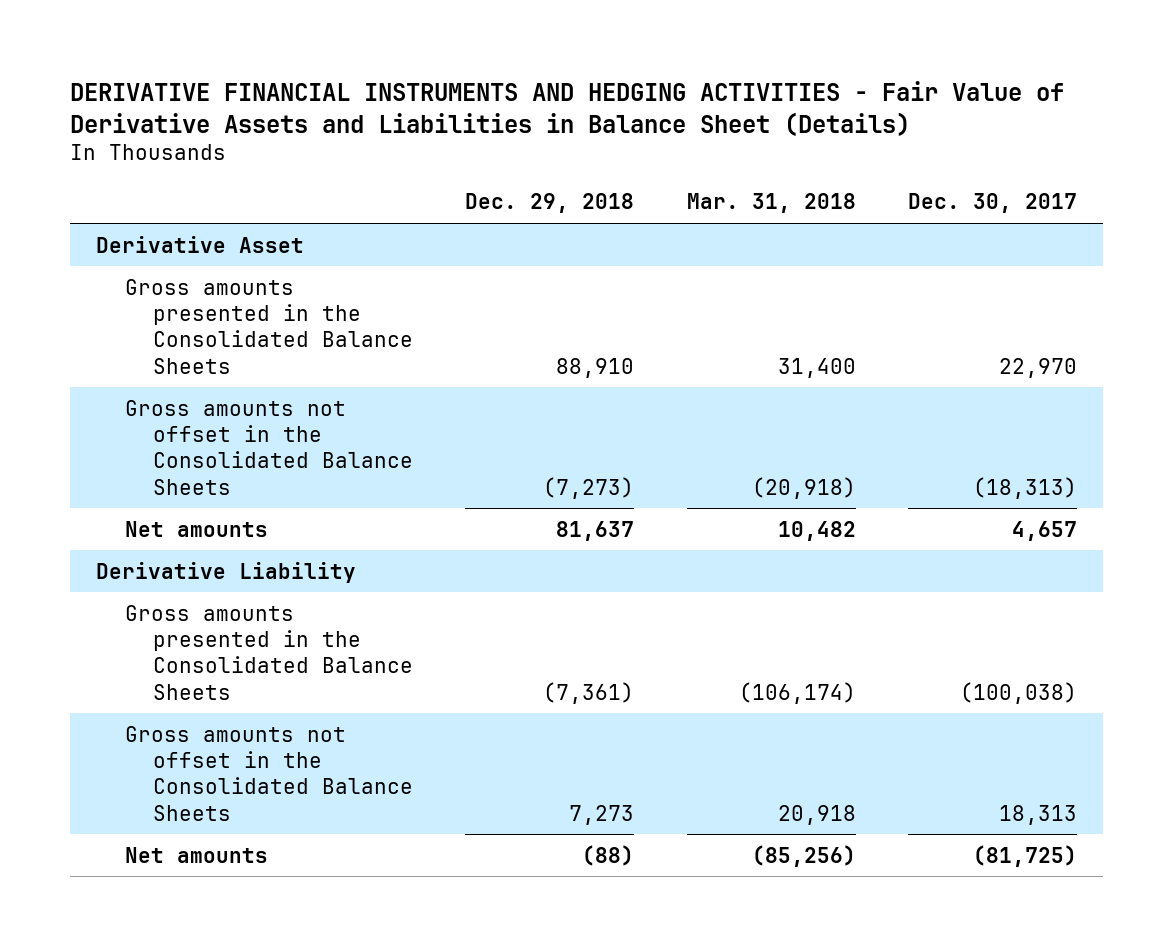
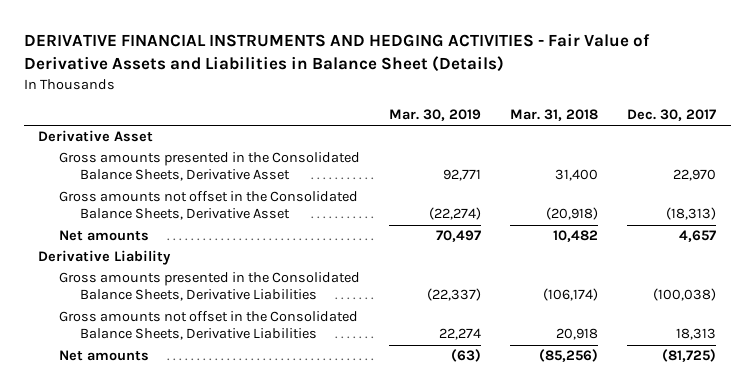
[465,193,635,214] Dec. 29, 2018 -> none
none -> [388,108,481,121] Mar. 30, 2019
[124,278,414,374] Gross amounts presented in the Consolidated Balance Sheets -> [58,152,360,182] Gross amounts presented in the Consolidated Balance Sheets, Derivative Asset
[124,399,414,495] Gross amounts not offset in the Consolidated Balance Sheets -> [58,191,358,221] Gross amounts not offset in the Consolidated Balance Sheets, Derivative Asset
[124,604,414,700] Gross amounts presented in the Consolidated Balance Sheets -> [58,272,360,302] Gross amounts presented in the Consolidated Balance Sheets, Derivative Liabilities
[124,725,414,821] Gross amounts not offset in the Consolidated Balance Sheets -> [58,311,358,341] Gross amounts not offset in the Consolidated Balance Sheets, Derivative Liabilities

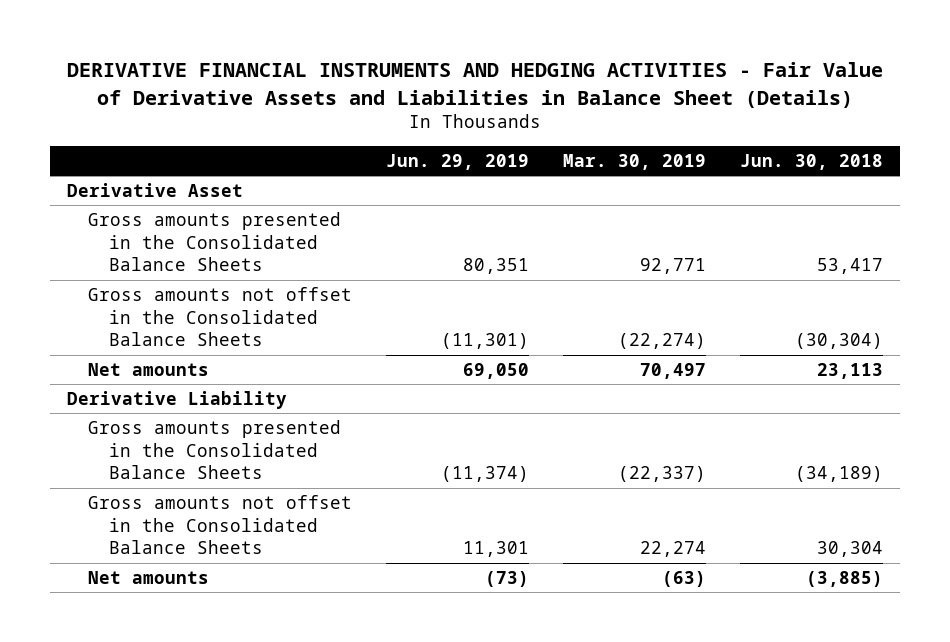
[509,108,598,121] Mar. 31, 2018 -> none
[627,108,717,121] Dec. 30, 2017 -> none
none -> [386,153,530,170] Jun. 29, 2019
none -> [739,153,883,170] Jun. 30, 2018
[58,152,360,182] Gross amounts presented in the Consolidated Balance Sheets, Derivative Asset -> [88,211,342,272] Gross amounts presented in the Consolidated Balance Sheets
[58,191,358,221] Gross amounts not offset in the Consolidated Balance Sheets, Derivative Asset -> [88,286,353,347] Gross amounts not offset in the Consolidated Balance Sheets
[58,272,360,302] Gross amounts presented in the Consolidated Balance Sheets, Derivative Liabilities -> [88,419,342,480] Gross amounts presented in the Consolidated Balance Sheets
[58,311,358,341] Gross amounts not offset in the Consolidated Balance Sheets, Derivative Liabilities -> [88,494,353,555] Gross amounts not offset in the Consolidated Balance Sheets

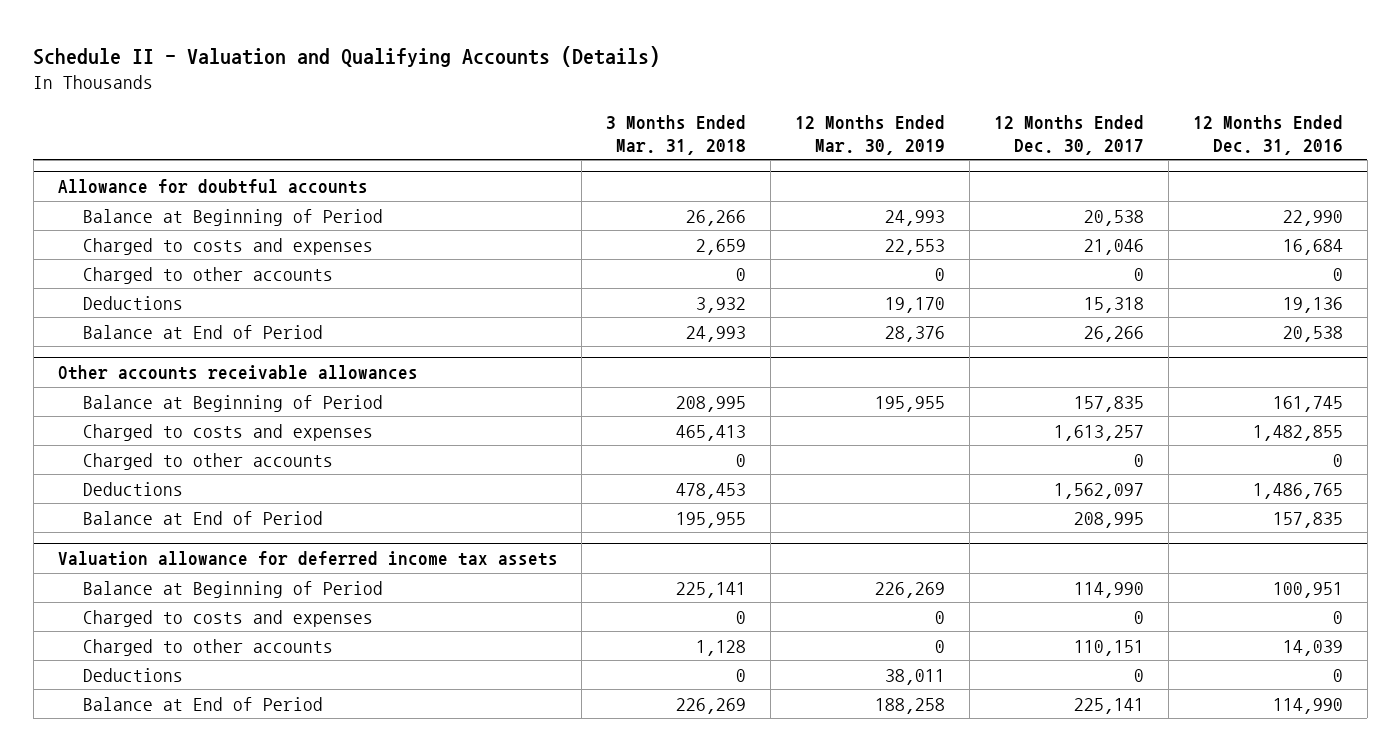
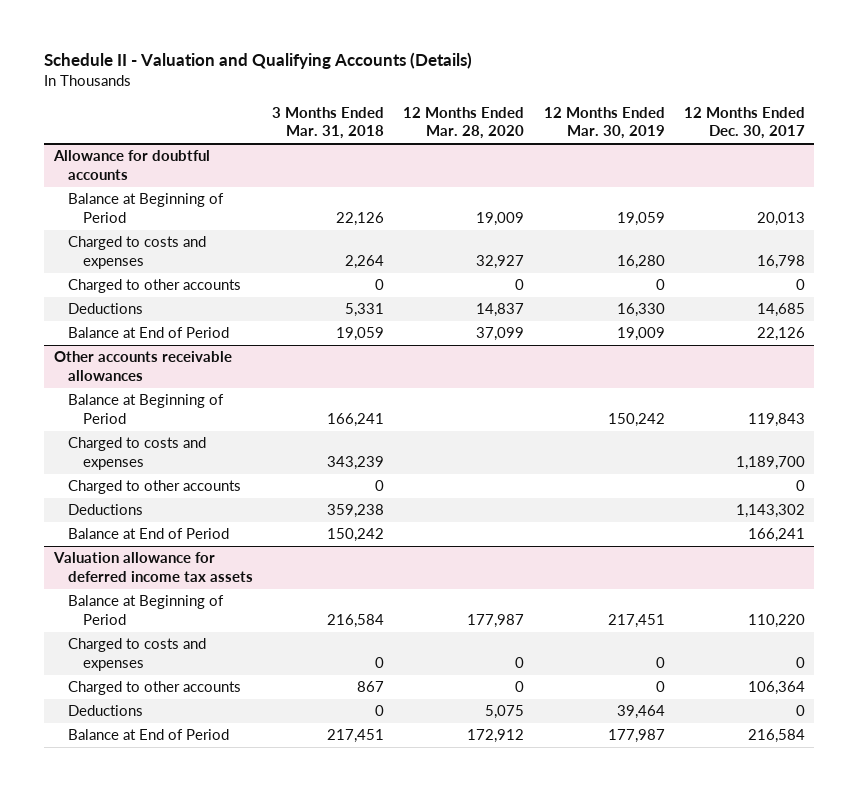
[1192,114,1343,155] 12 Months Ended Dec. 31, 2016 -> none
none -> [403,106,525,140] 12 Months Ended Mar. 28, 2020
[686,209,747,226] 26,266 -> [336,211,385,226] 22,126
[885,209,946,226] 24,993 -> [616,211,665,226] 19,059
[1084,209,1145,226] 20,538 -> [756,211,805,226] 20,013
[696,238,747,255] 2,659 -> [345,254,385,269] 2,264
[885,238,946,255] 22,553 -> [616,254,665,269] 16,280
[1084,238,1145,255] 21,046 -> [756,254,805,269] 16,798
[696,296,747,313] 3,932 -> [345,303,385,318] 5,331
[885,296,946,313] 19,170 -> [616,303,665,318] 16,330
[1084,296,1145,313] 15,318 -> [756,303,805,318] 14,685
[686,325,747,342] 24,993 -> [336,327,385,342] 19,059
[885,325,946,342] 28,376 -> [616,327,665,342] 19,009
[1084,325,1145,342] 26,266 -> [756,327,805,342] 22,126
[676,395,747,412] 208,995 -> [327,412,385,427] 166,241
[875,395,946,412] 195,955 -> [607,412,665,427] 150,242
[1074,395,1145,412] 157,835 -> [747,412,805,427] 119,843
[676,424,747,441] 465,413 -> [327,455,385,470] 343,239
[1054,424,1145,441] 1,613,257 -> [735,455,805,470] 1,189,700
[676,482,747,499] 478,453 -> [327,504,385,519] 359,238
[1054,482,1145,499] 1,562,097 -> [735,504,805,519] 1,143,302
[676,511,747,528] 195,955 -> [327,528,385,543] 150,242
[1074,511,1145,528] 208,995 -> [747,528,805,543] 166,241
[676,581,747,598] 225,141 -> [327,613,385,628] 216,584
[875,581,946,598] 226,269 -> [607,613,665,628] 217,451
[1074,581,1145,598] 114,990 -> [747,613,805,628] 110,220
[696,639,747,656] 1,128 -> [357,681,385,693] 867
[1074,639,1145,656] 110,151 -> [747,681,805,696] 106,364
[885,668,946,685] 38,011 -> [616,705,665,720] 39,464
[676,697,747,714] 226,269 -> [327,729,385,744] 217,451
[875,697,946,714] 188,258 -> [607,729,665,744] 177,987
[1074,697,1145,714] 225,141 -> [747,729,805,744] 216,584

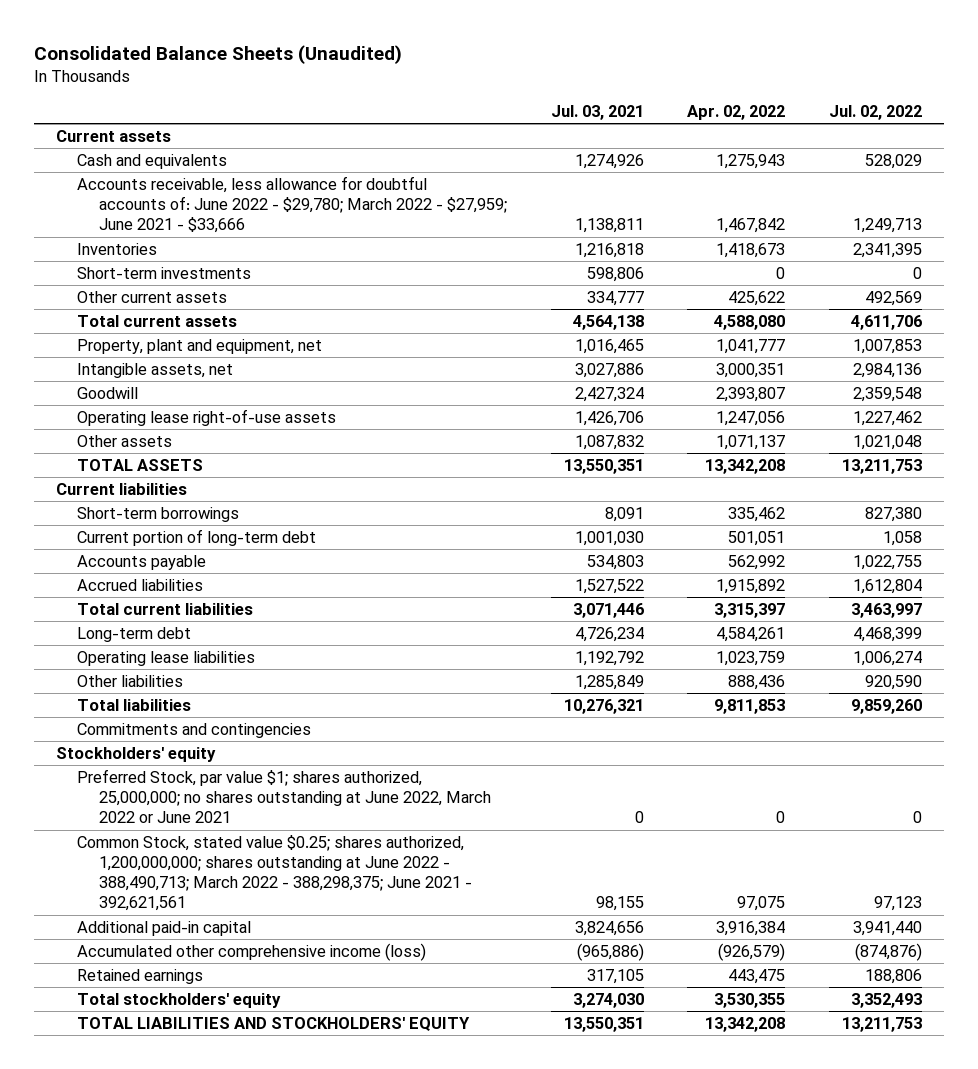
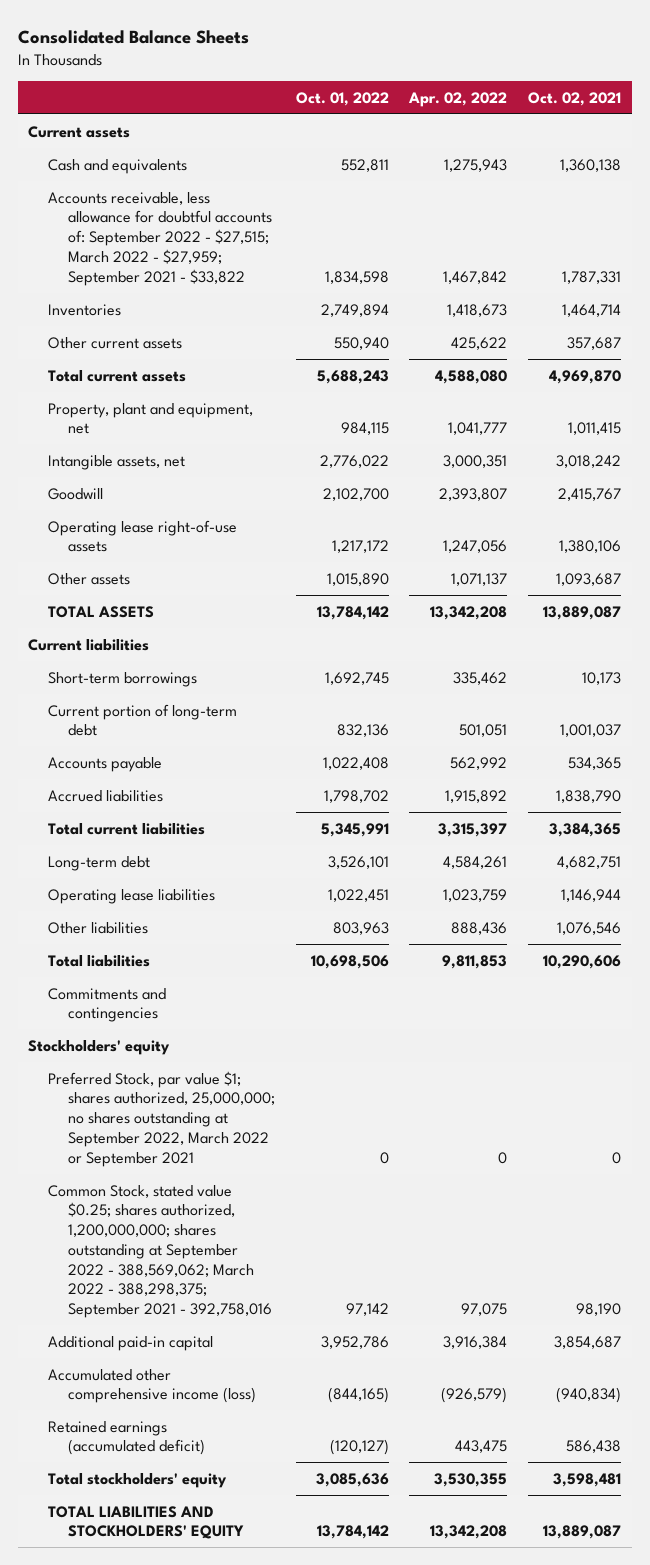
[33,44,402,64] Consolidated Balance Sheets (Unaudited) -> [17,30,249,45] Consolidated Balance Sheets
[550,105,644,121] Jul. 03, 2021 -> none
[828,105,922,121] Jul. 02, 2022 -> none
none -> [295,92,389,107] Oct. 01, 2022
none -> [528,92,622,107] Oct. 02, 2021
[77,176,507,234] Accounts receivable, less allowance for doubtful accounts of: June 2022 - $29,780; March 2022 - $27,959; June 2021 - $33,666 -> [48,191,272,286] Accounts receivable, less allowance for doubtful accounts of: September 2022 - $27,515; March 2022 - $27,959; September 2021 - $33,822
[77,267,252,280] Short-term investments -> none
[77,769,491,824] Preferred Stock, par value $1; shares authorized, 25,000,000; no shares outstanding at June 2022, March 2022 or June 2021 -> [48,1070,275,1167] Preferred Stock, par value $1; shares authorized, 25,000,000; no shares outstanding at September 2022, March 2022 or September 2021
[77,835,472,912] Common Stock, stated value $0.25; shares authorized, 1,200,000,000; shares outstanding at June 2022 - 388,490,713; March 2022 - 388,298,375; June 2021 - 392,621,561 -> [48,1184,272,1319] Common Stock, stated value $0.25; shares authorized, 1,200,000,000; shares outstanding at September 2022 - 388,569,062; March 2022 - 388,298,375; September 2021 - 392,758,016
[77,969,204,985] Retained earnings -> [48,1420,205,1456] Retained earnings (accumulated deficit)

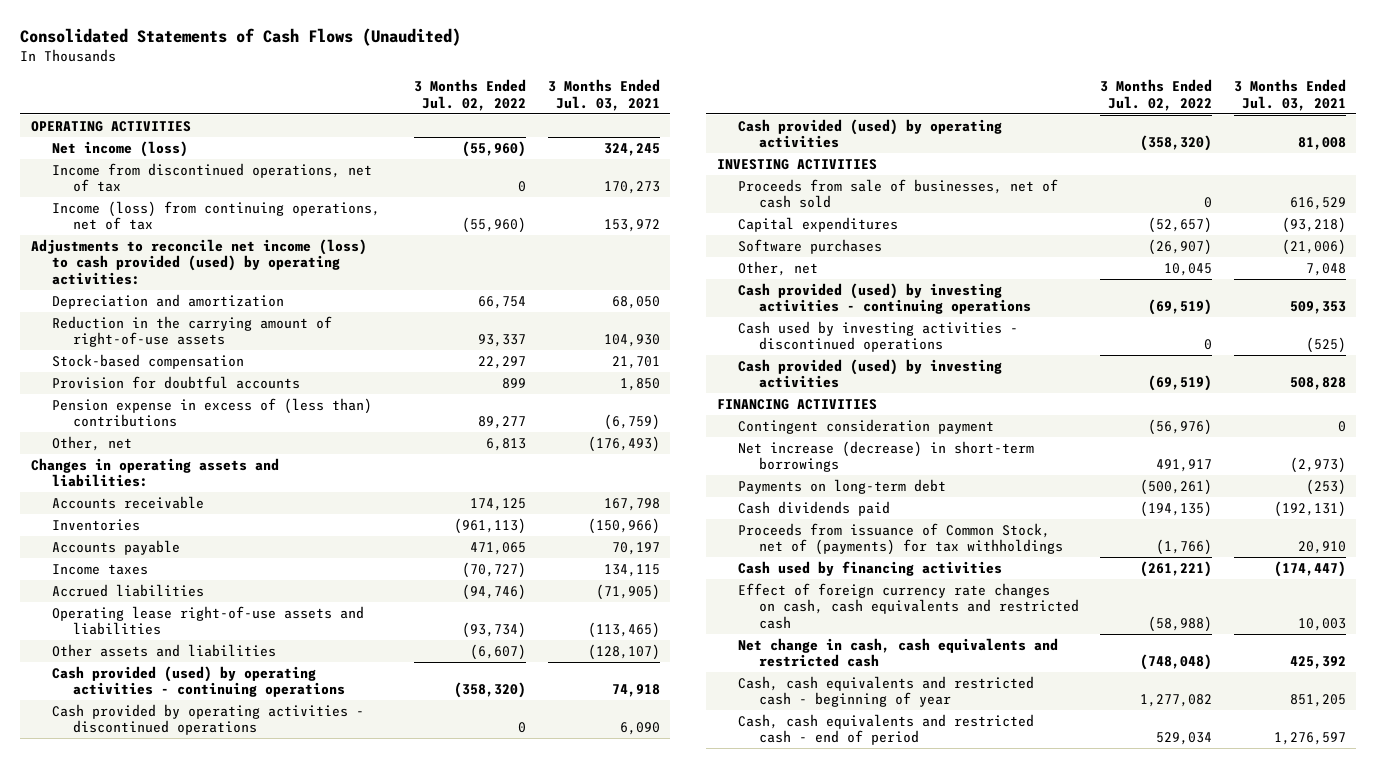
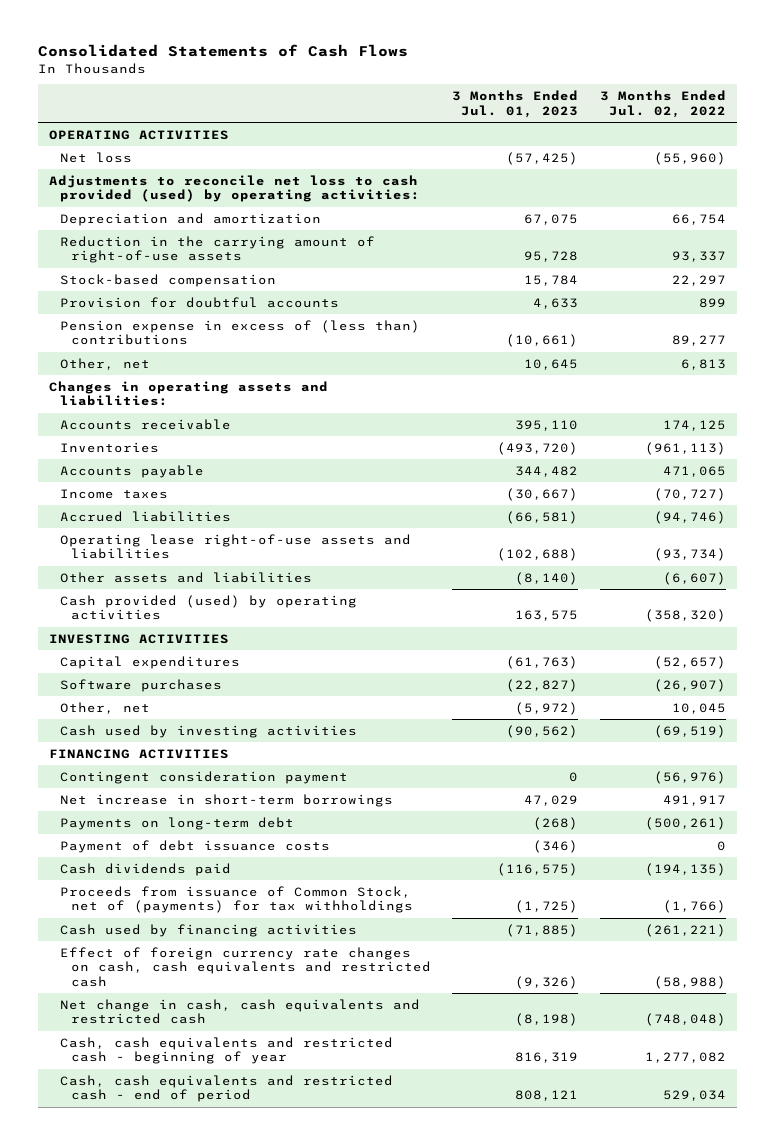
[20,28,462,47] Consolidated Statements of Cash Flows (Unaudited) -> [37,44,408,58] Consolidated Statements of Cash Flows
[547,79,660,111] 3 Months Ended Jul. 03, 2021 -> none
none -> [452,90,579,118] 3 Months Ended Jul. 01, 2023
[51,162,372,193] Income from discontinued operations, net of tax -> none
[51,200,380,231] Income (loss) from continuing operations, net of tax -> none
[51,140,188,157] Net income (loss) -> [59,151,132,163] Net loss
[30,238,367,286] Adjustments to reconcile net income (loss) to cash provided (used) by operating activities: -> [48,174,420,203] Adjustments to reconcile net loss to cash provided (used) by operating activities:
[51,665,345,698] Cash provided (used) by operating activities - continuing operations -> none
[51,703,364,736] Cash provided by operating activities - discontinued operations -> none
[737,178,1058,209] Proceeds from sale of businesses, net of cash sold -> none
[737,282,1031,315] Cash provided (used) by investing activities - continuing operations -> none
[737,320,1018,353] Cash used by investing activities - discontinued operations -> none
[737,358,1002,389] Cash provided (used) by investing activities -> [59,724,357,738] Cash used by investing activities
[737,440,1034,473] Net increase (decrease) in short-term borrowings -> [59,793,393,807] Net increase in short-term borrowings
none -> [59,839,330,853] Payment of debt issuance costs

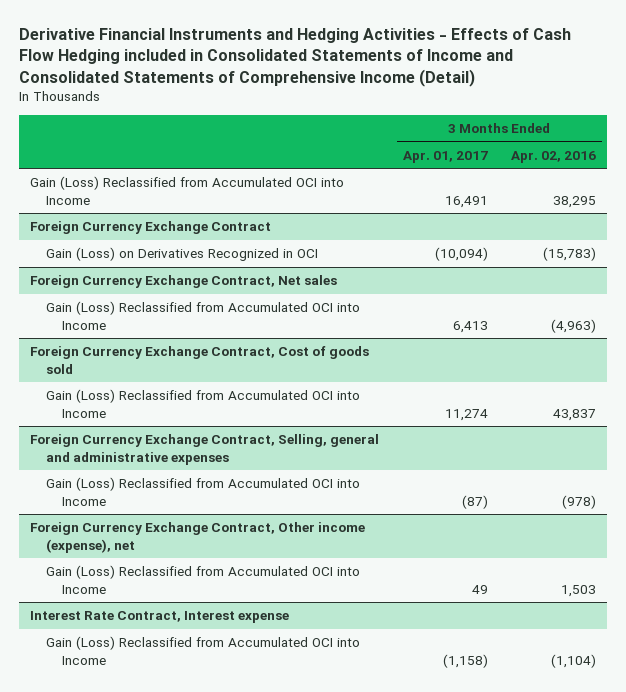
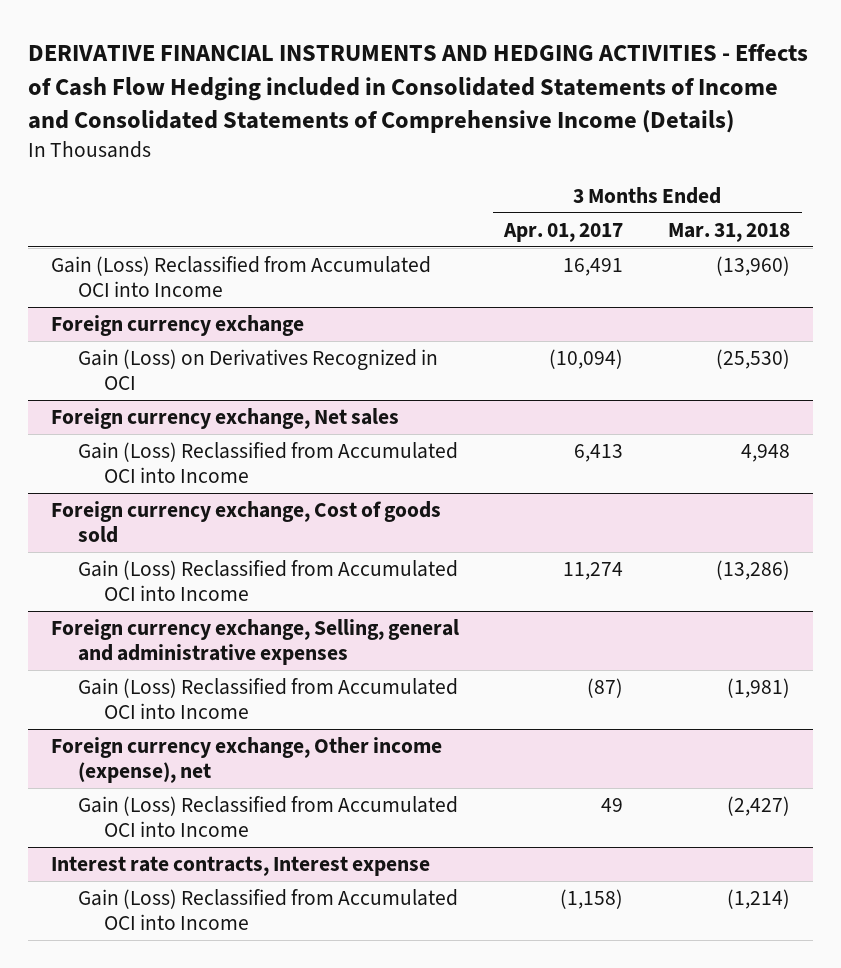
[18,28,571,87] Derivative Financial Instruments and Hedging Activities - Effects of Cash Flow Hedging included in Consolidated Statements of Income and Consolidated Statements of Comprehensive Income (Detail) -> [28,44,809,134] DERIVATIVE FINANCIAL INSTRUMENTS AND HEDGING ACTIVITIES - Effects of Cash Flow Hedging included in Consolidated Statements of Income and Consolidated Statements of Comprehensive Income (Details)
[510,150,596,163] Apr. 02, 2016 -> none
none -> [668,222,791,242] Mar. 31, 2018
[30,221,272,235] Foreign Currency Exchange Contract -> [50,315,304,337] Foreign currency exchange
[30,275,338,289] Foreign Currency Exchange Contract, Net sales -> [50,408,399,430] Foreign currency exchange, Net sales
[30,346,370,374] Foreign Currency Exchange Contract, Cost of goods sold -> [50,501,441,544] Foreign currency exchange, Cost of goods sold
[30,434,380,465] Foreign Currency Exchange Contract, Selling, general and administrative expenses -> [50,619,459,666] Foreign currency exchange, Selling, general and administrative expenses
[30,522,366,553] Foreign Currency Exchange Contract, Other income (expense), net -> [50,737,442,784] Foreign currency exchange, Other income (expense), net
[30,611,290,624] Interest Rate Contract, Interest expense -> [50,856,430,877] Interest rate contracts, Interest expense

